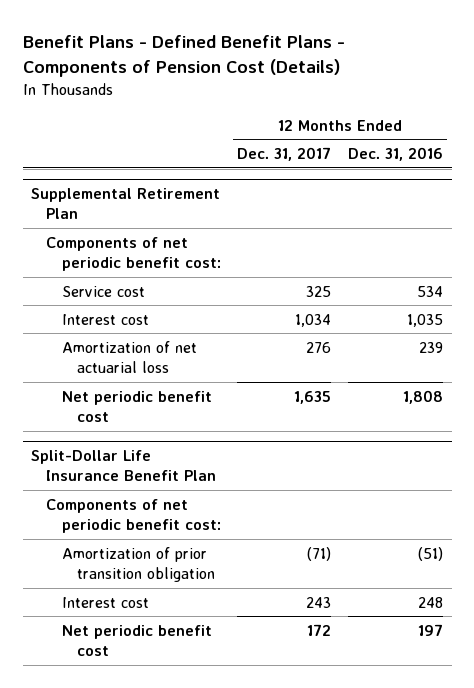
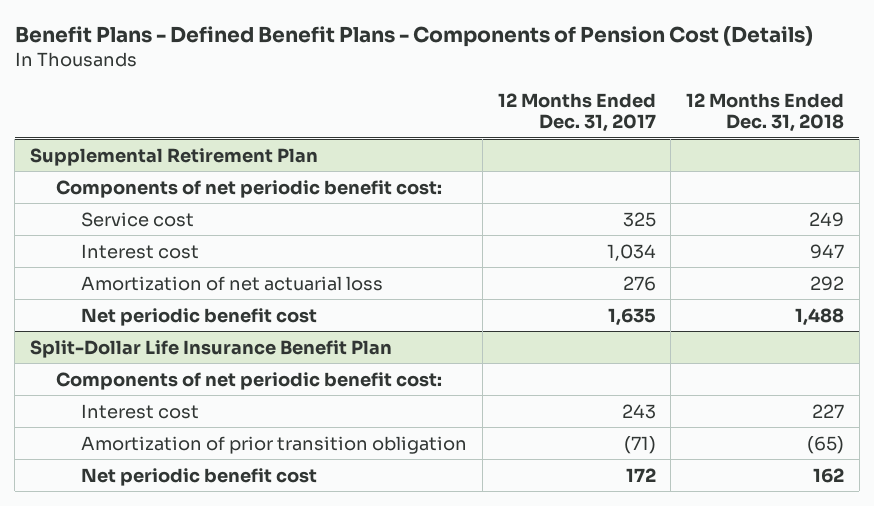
[348,147,444,162] Dec. 31, 2016 -> none
none -> [686,92,845,133] 12 Months Ended Dec. 31, 2018
[61,546,215,583] Amortization of prior transition obligation -> [81,435,468,454] Amortization of prior transition obligation

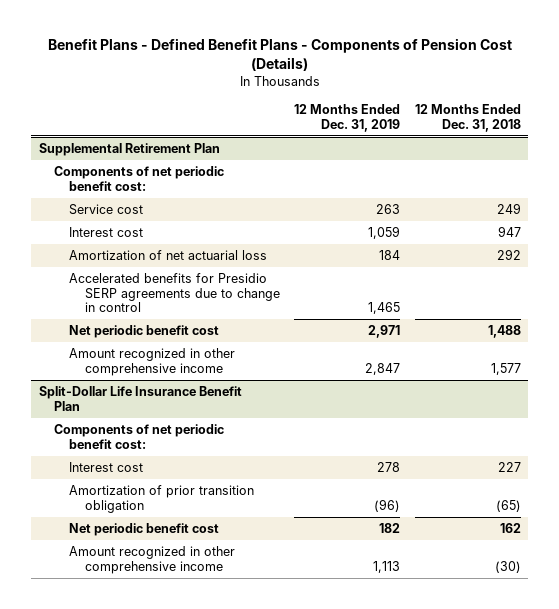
[497,92,656,133] 12 Months Ended Dec. 31, 2017 -> none
none -> [294,104,401,132] 12 Months Ended Dec. 31, 2019
none -> [69,273,280,313] Accelerated benefits for Presidio SERP agreements due to change in control
none -> [69,348,236,376] Amount recognized in other comprehensive income
none -> [69,546,236,574] Amount recognized in other comprehensive income

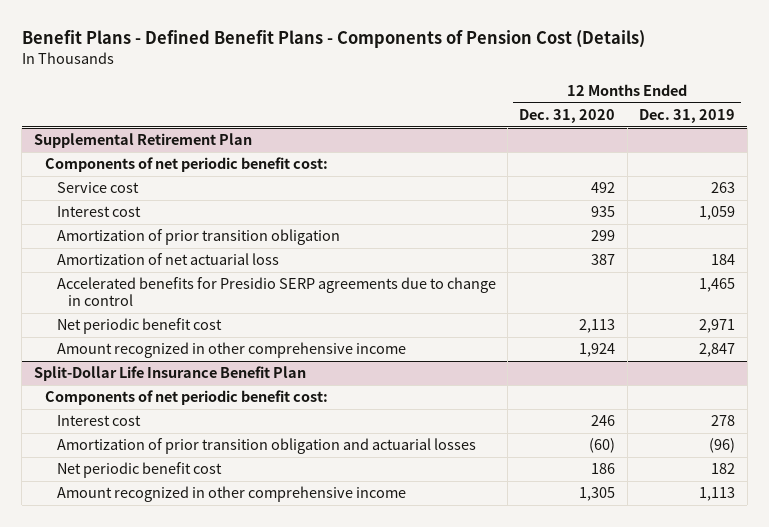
[414,104,521,132] 12 Months Ended Dec. 31, 2018 -> none
none -> [519,108,616,123] Dec. 31, 2020
none -> [56,229,340,246] Amortization of prior transition obligation
[69,485,255,513] Amortization of prior transition obligation -> [56,438,476,455] Amortization of prior transition obligation and actuarial losses

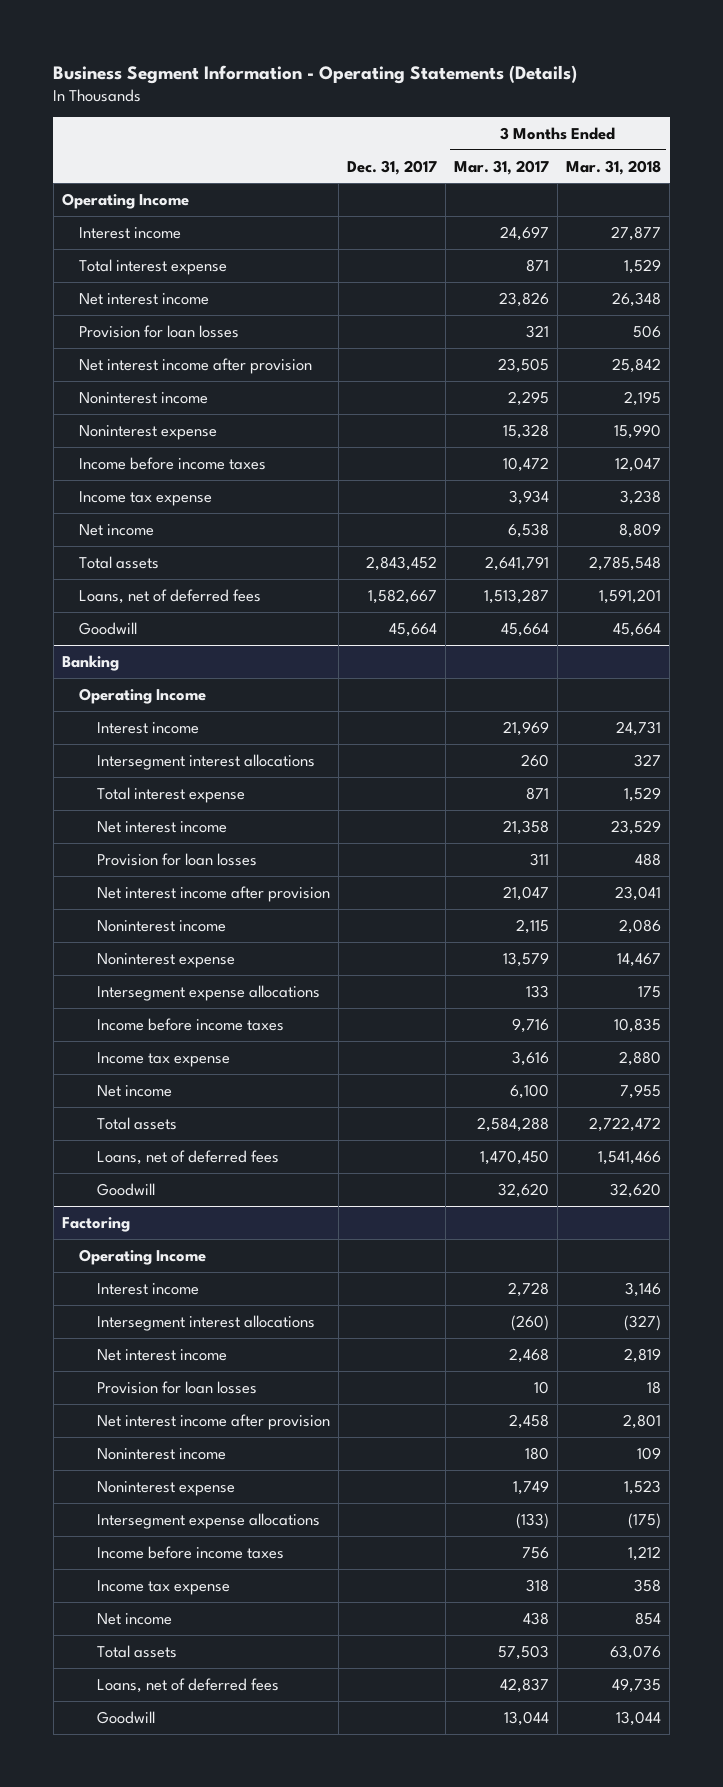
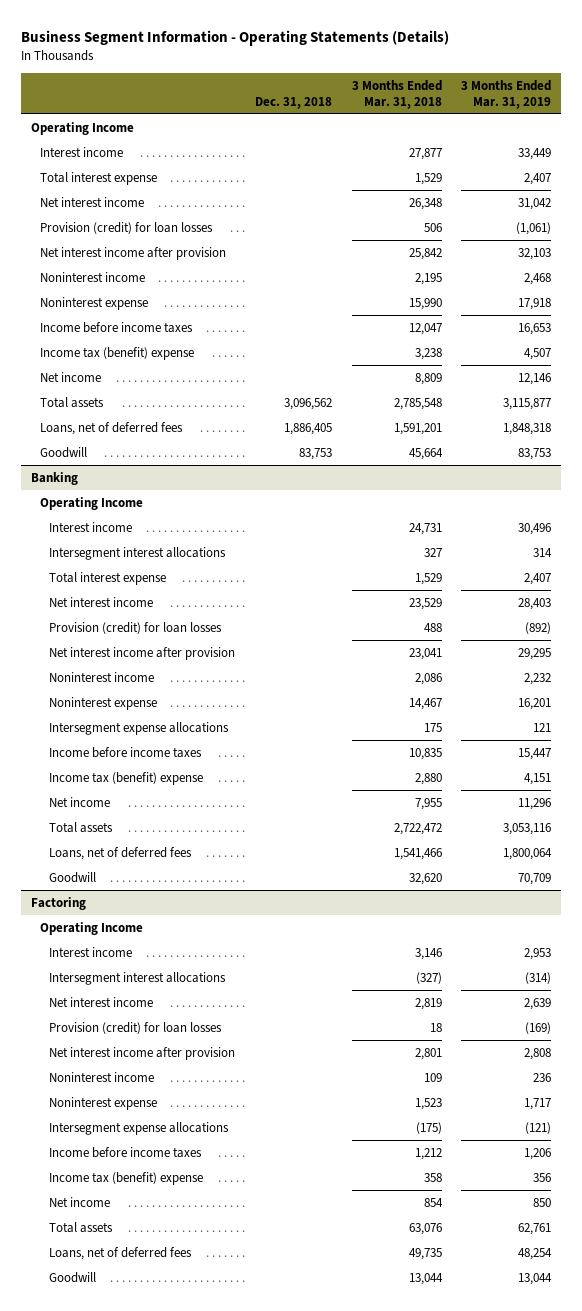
[347,159,438,175] Dec. 31, 2017 -> none
[454,159,550,175] Mar. 31, 2017 -> none
none -> [255,96,333,109] Dec. 31, 2018
none -> [461,79,552,109] 3 Months Ended Mar. 31, 2019
[79,324,240,338] Provision for loan losses -> [40,222,214,235] Provision (credit) for loan losses
[79,490,213,506] Income tax expense -> [40,347,195,361] Income tax (benefit) expense
[96,852,257,866] Provision for loan losses -> [49,622,223,635] Provision (credit) for loan losses
[96,1051,230,1067] Income tax expense -> [49,772,204,786] Income tax (benefit) expense
[96,1380,257,1394] Provision for loan losses -> [49,1022,223,1035] Provision (credit) for loan losses
[96,1579,230,1595] Income tax expense -> [49,1172,204,1186] Income tax (benefit) expense

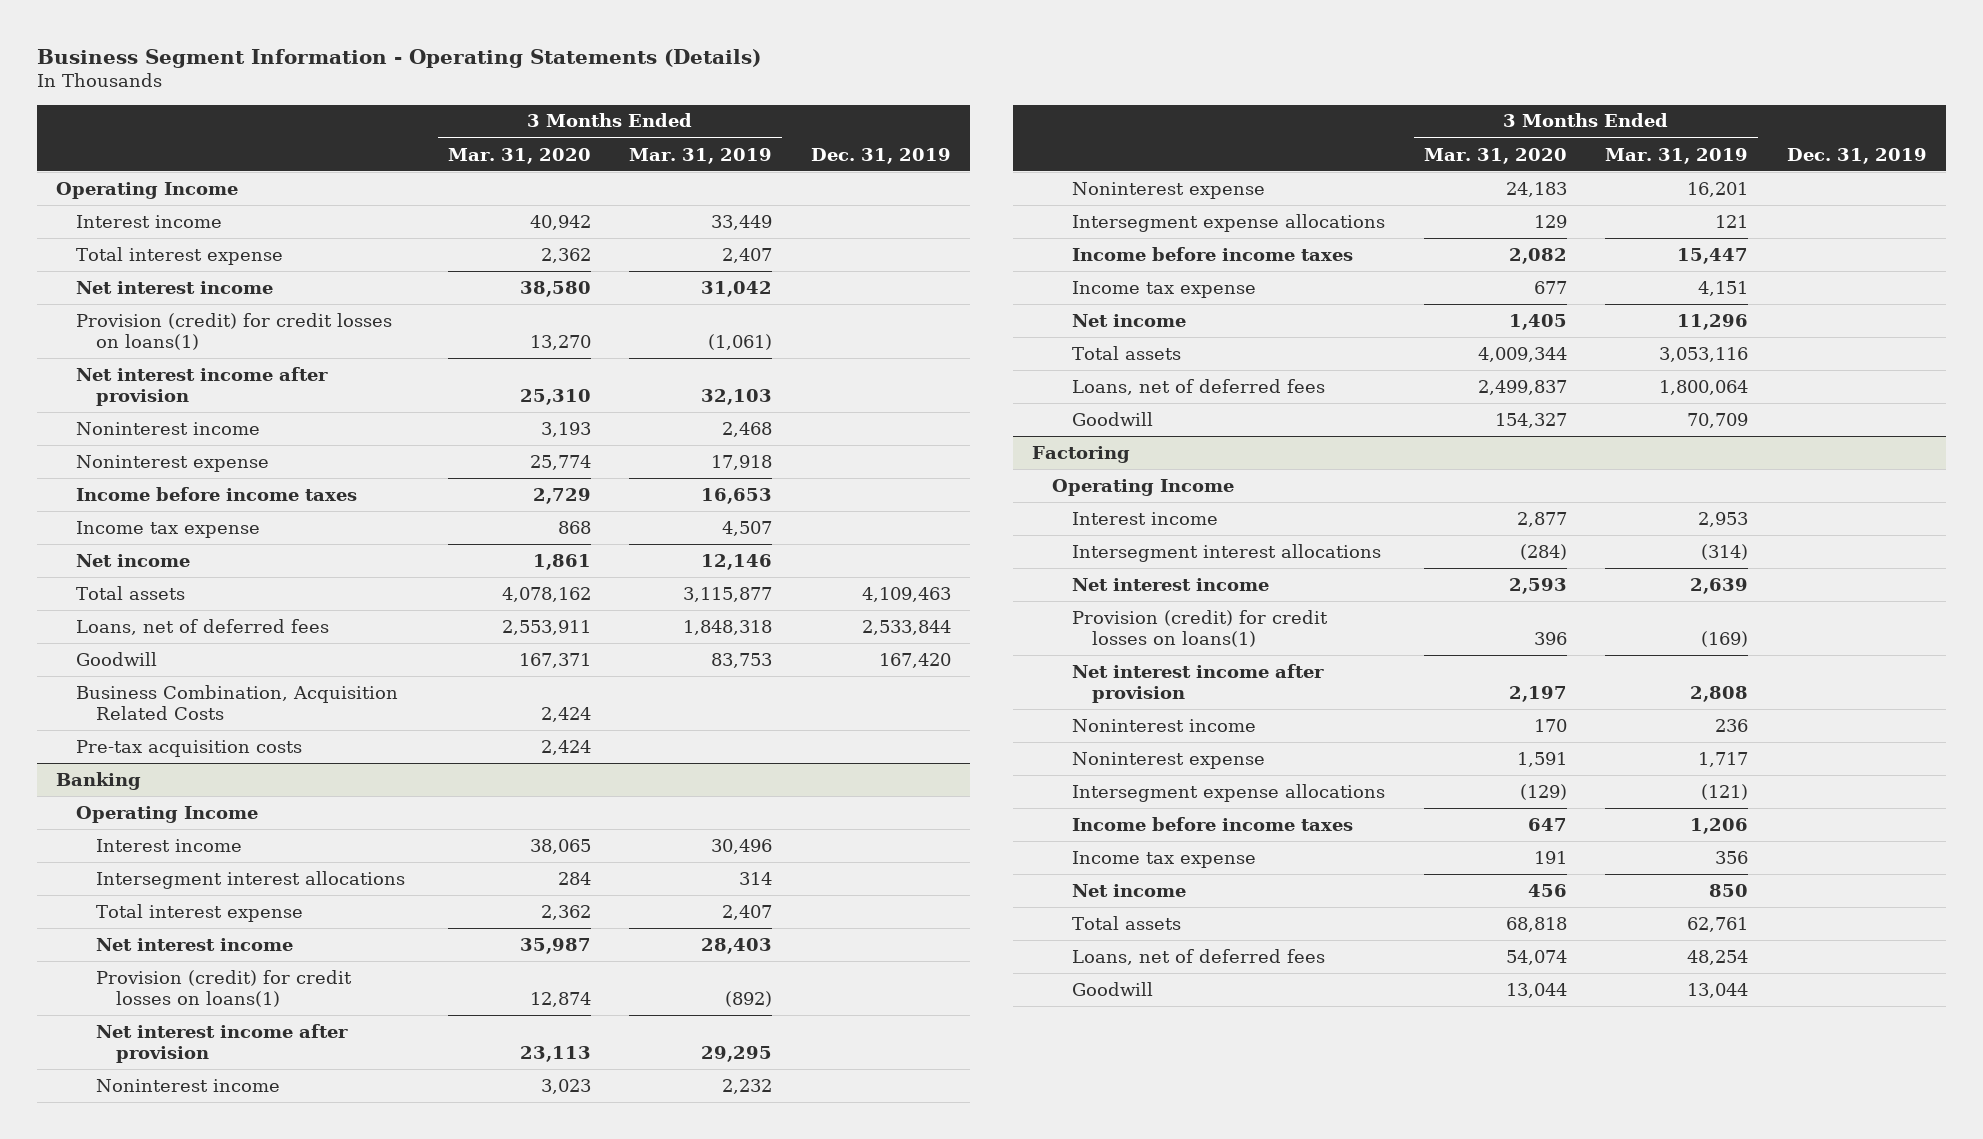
[255,96,333,109] Dec. 31, 2018 -> none
[351,79,442,109] 3 Months Ended Mar. 31, 2018 -> none
none -> [447,147,591,164] Mar. 31, 2020
none -> [810,147,951,164] Dec. 31, 2019
[40,222,214,235] Provision (credit) for loan losses -> [76,312,393,351] Provision (credit) for credit losses on loans(1)
[40,347,195,361] Income tax (benefit) expense -> [76,520,261,538] Income tax expense
none -> [76,684,399,721] Business Combination, Acquisition Related Costs
none -> [76,739,303,757] Pre-tax acquisition costs
[49,622,223,635] Provision (credit) for loan losses -> [96,969,353,1008] Provision (credit) for credit losses on loans(1)
[49,772,204,786] Income tax (benefit) expense -> [1072,280,1257,298] Income tax expense
[49,1022,223,1035] Provision (credit) for loan losses -> [1072,609,1329,648] Provision (credit) for credit losses on loans(1)
[49,1172,204,1186] Income tax (benefit) expense -> [1072,850,1257,868] Income tax expense

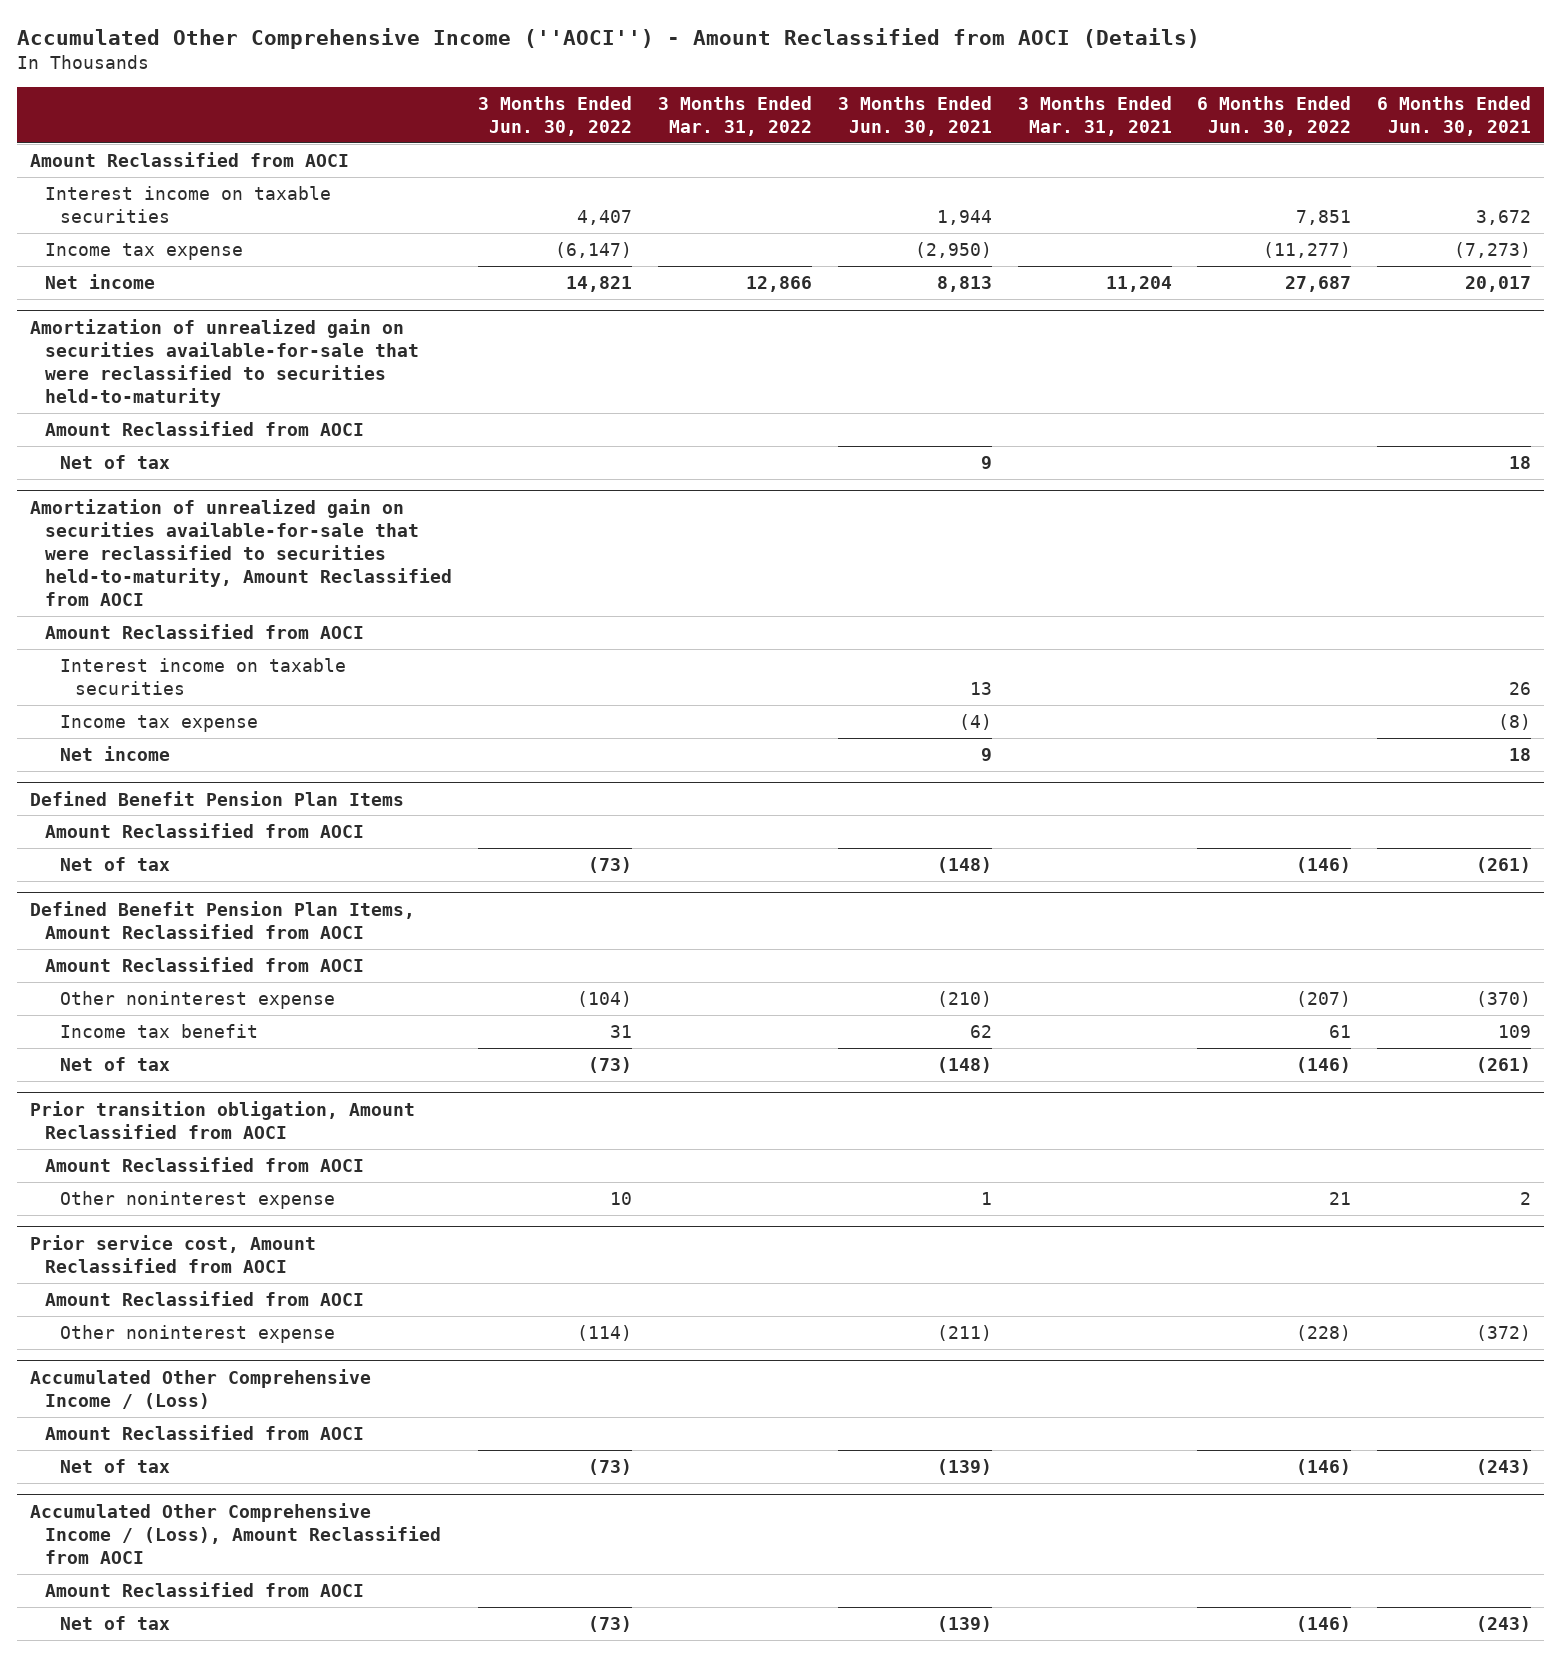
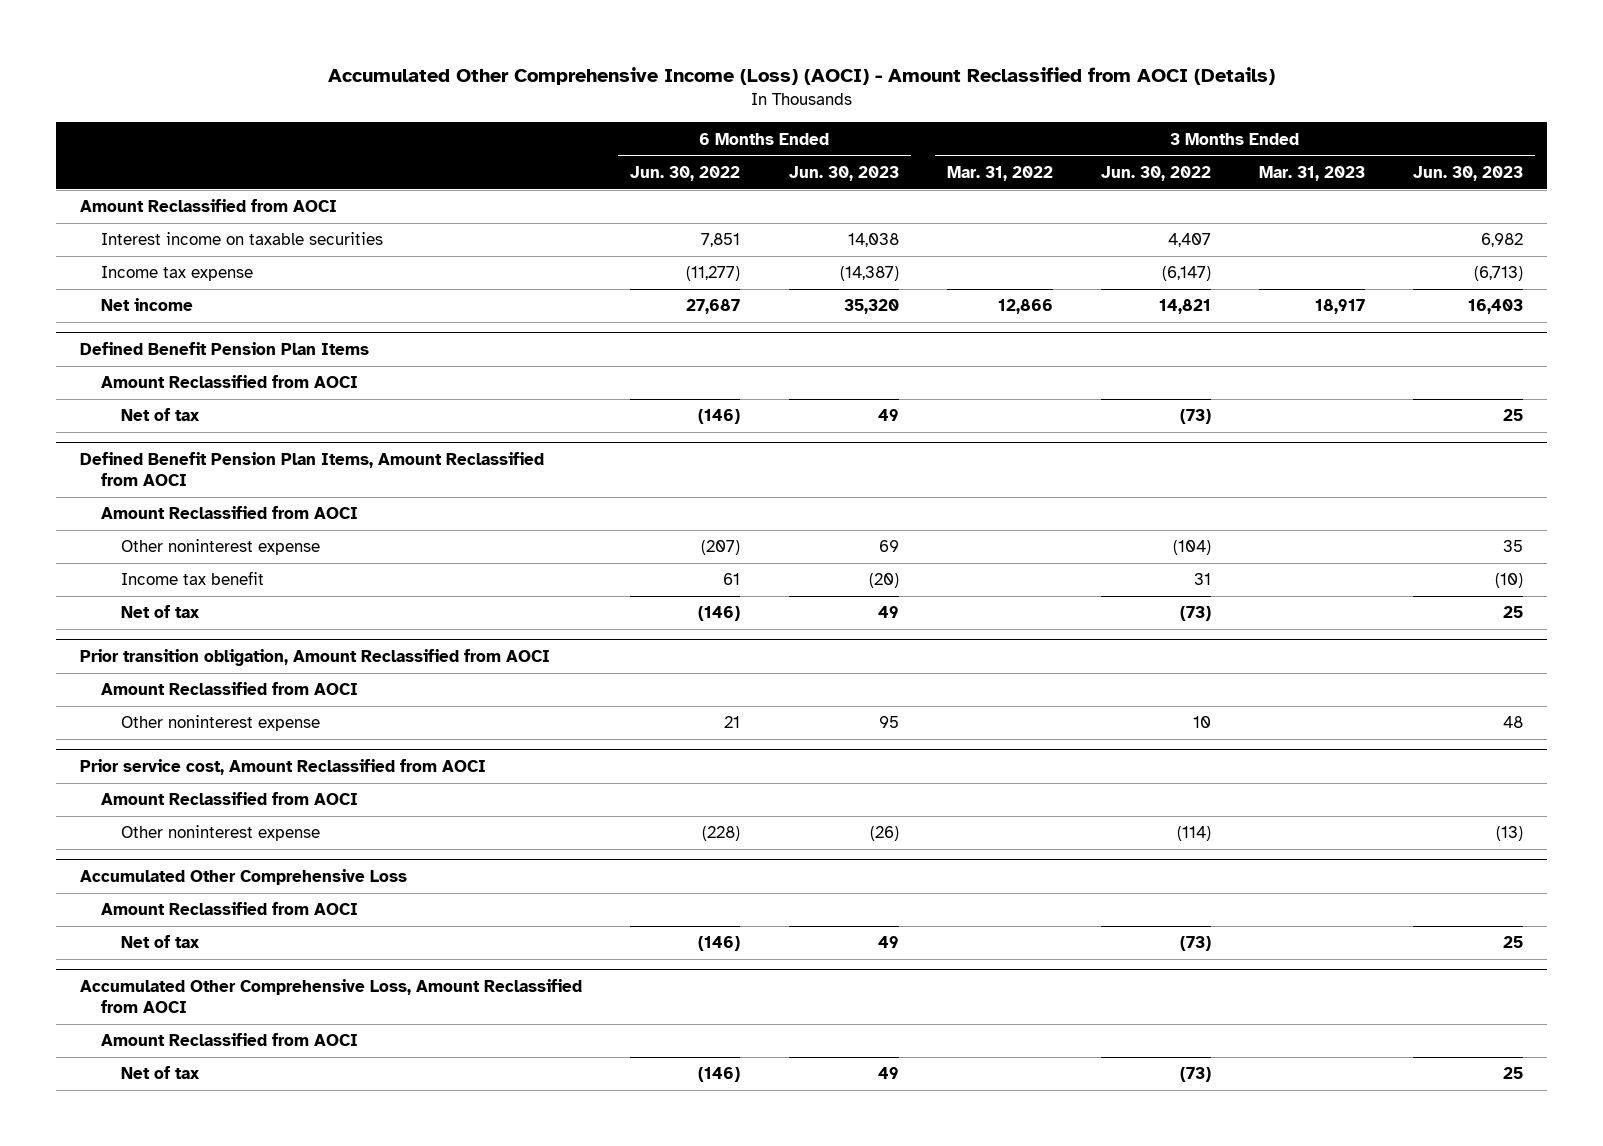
[16,27,1200,49] Accumulated Other Comprehensive Income (''AOCI'') - Amount Reclassified from AOCI (Details) -> [327,67,1275,86] Accumulated Other Comprehensive Income (Loss) (AOCI) - Amount Reclassified from AOCI (Details)
[837,95,992,136] 3 Months Ended Jun. 30, 2021 -> none
[1017,95,1172,136] 3 Months Ended Mar. 31, 2021 -> none
[1377,95,1532,136] 6 Months Ended Jun. 30, 2021 -> none
none -> [788,165,899,181] Jun. 30, 2023
none -> [1259,165,1366,181] Mar. 31, 2023
none -> [1413,165,1524,181] Jun. 30, 2023
[29,318,419,408] Amortization of unrealized gain on securities available-for-sale that were reclassified to securities held-to-maturity -> none
[44,420,364,436] Amount Reclassified from AOCI -> none
[60,454,171,469] Net of tax -> none
[29,498,452,607] Amortization of unrealized gain on securities available-for-sale that were reclassified to securities held-to-maturity, Amount Reclassified from AOCI -> none
[44,623,364,639] Amount Reclassified from AOCI -> none
[60,657,347,696] Interest income on taxable securities -> none
[60,714,259,732] Income tax expense -> none
[60,745,171,761] Net income -> none
[29,1368,371,1409] Accumulated Other Comprehensive Income / (Loss) -> [80,868,408,885] Accumulated Other Comprehensive Loss
[29,1502,441,1564] Accumulated Other Comprehensive Income / (Loss), Amount Reclassified from AOCI -> [80,978,583,1014] Accumulated Other Comprehensive Loss, Amount Reclassified from AOCI

